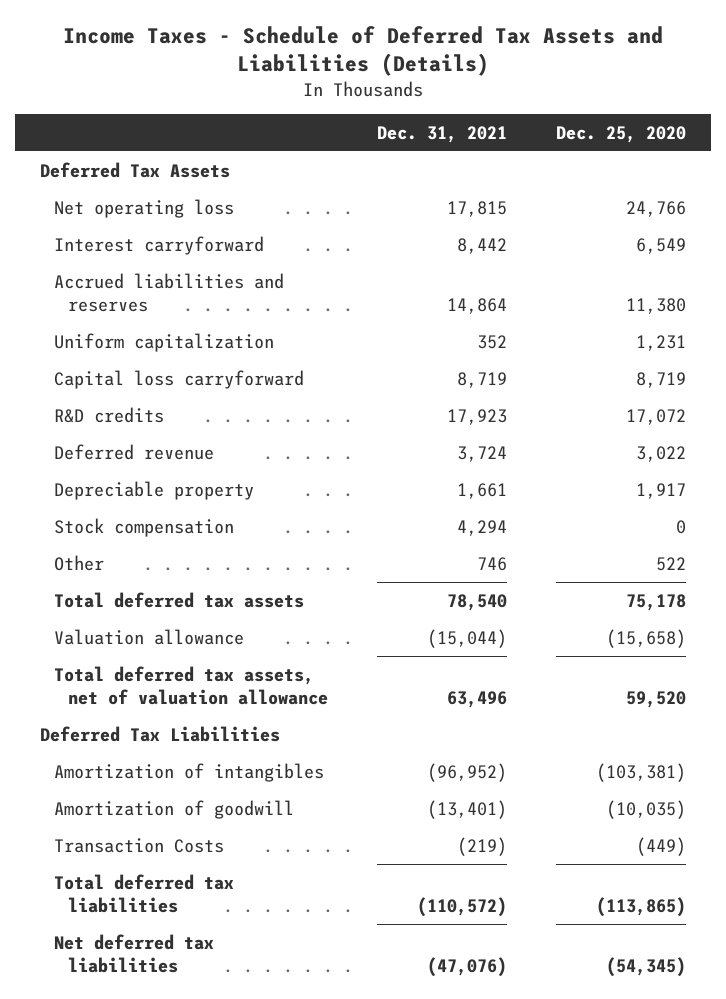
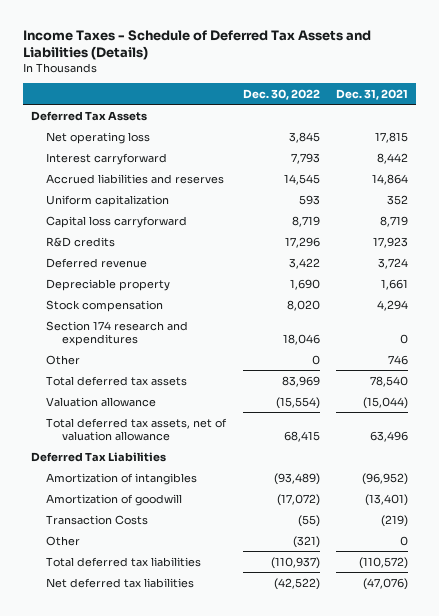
[556,125,687,143] Dec. 25, 2020 -> none
none -> [242,88,320,100] Dec. 30, 2022
none -> [46,320,189,347] Section 174 research and expenditures
none -> [46,535,81,546] Other

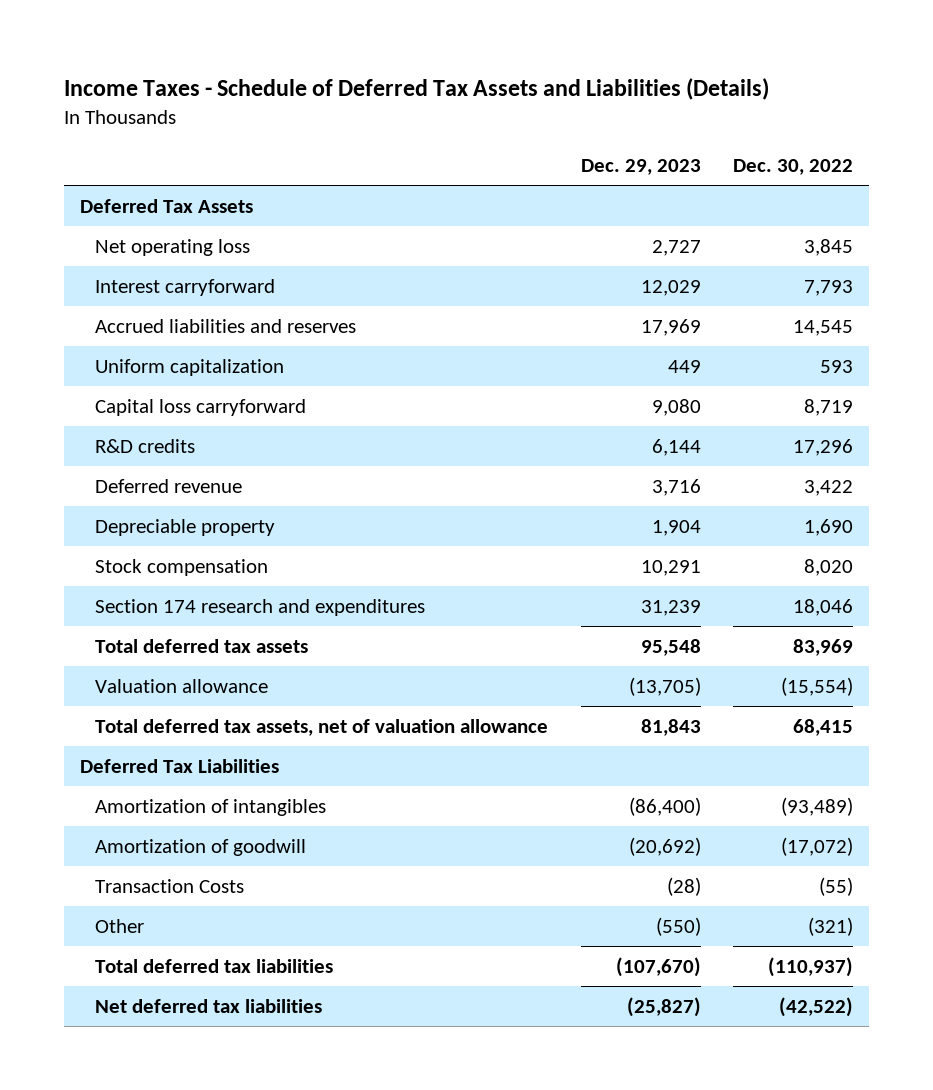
[335,88,408,100] Dec. 31, 2021 -> none
none -> [580,158,701,175] Dec. 29, 2023
[46,354,81,365] Other -> none

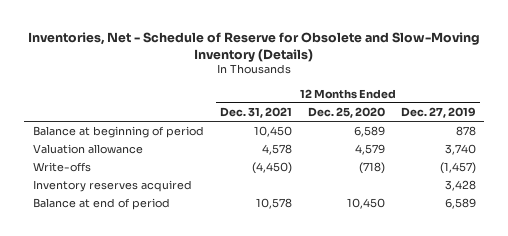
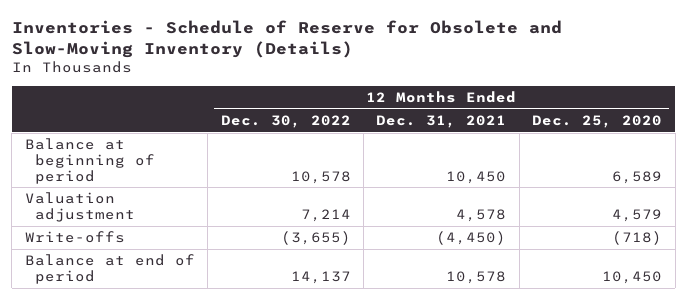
[28,31,481,62] Inventories, Net - Schedule of Reserve for Obsolete and Slow-Moving Inventory (Details) -> [11,19,562,59] Inventories - Schedule of Reserve for Obsolete and Slow-Moving Inventory (Details)
[400,106,476,118] Dec. 27, 2019 -> none
none -> [220,115,351,129] Dec. 30, 2022
[32,144,143,155] Valuation allowance -> [24,192,136,222] Valuation adjustment
[32,180,192,193] Inventory reserves acquired -> none

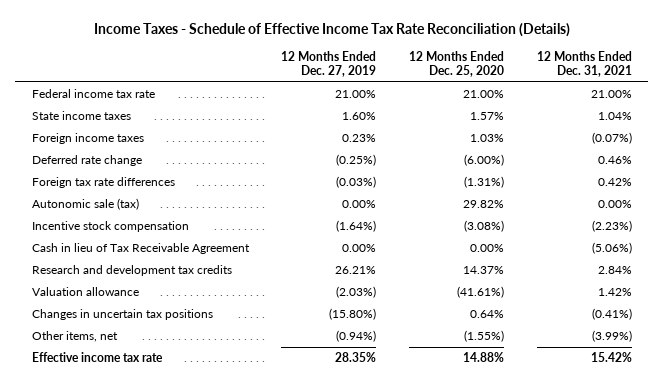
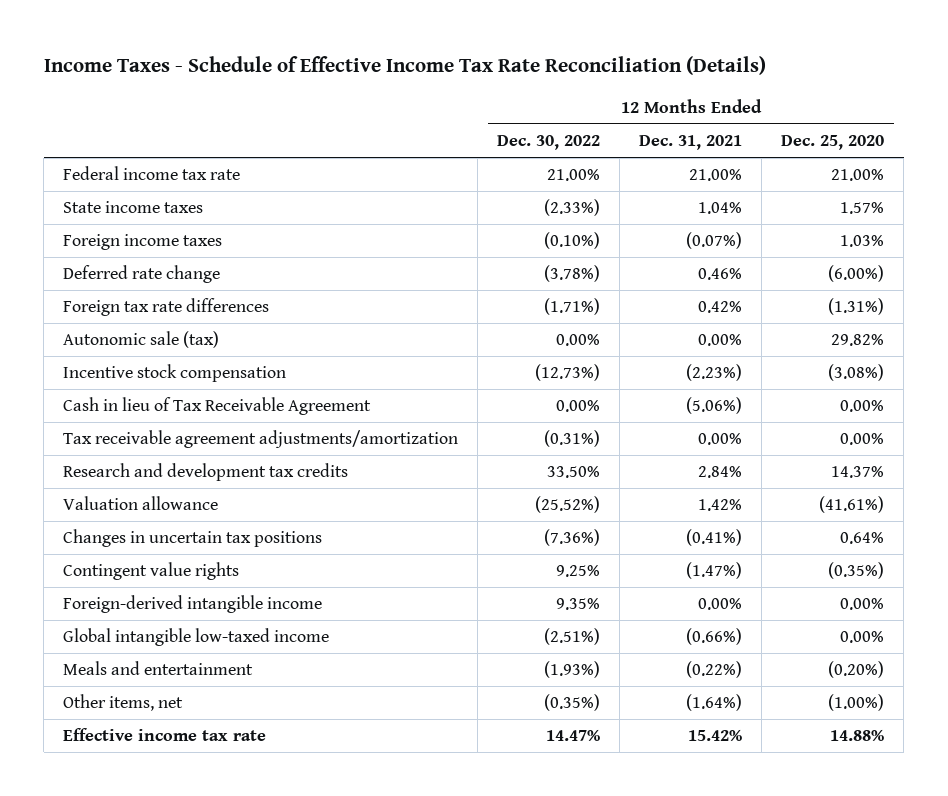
[281,50,377,77] 12 Months Ended Dec. 27, 2019 -> none
none -> [497,135,601,151] Dec. 30, 2022
none -> [63,430,459,449] Tax receivable agreement adjustments/amortization
none -> [63,562,240,581] Contingent value rights
none -> [63,595,323,614] Foreign-derived intangible income
none -> [63,628,330,647] Global intangible low-taxed income
none -> [63,661,254,676] Meals and entertainment
[463,330,504,343] (1.55%) -> [828,694,885,712] (1.00%)
[591,330,632,343] (3.99%) -> [686,694,743,712] (1.64%)

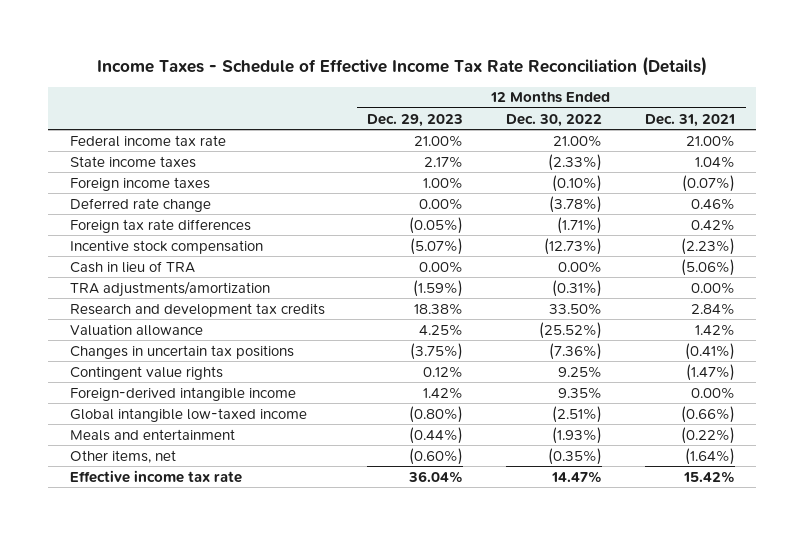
[781,135,885,151] Dec. 25, 2020 -> none
none -> [367,113,464,127] Dec. 29, 2023
[63,331,220,349] Autonomic sale (tax) -> none
[63,397,372,416] Cash in lieu of Tax Receivable Agreement -> [69,260,195,273] Cash in lieu of TRA
[63,430,459,449] Tax receivable agreement adjustments/amortization -> [69,280,270,297] TRA adjustments/amortization

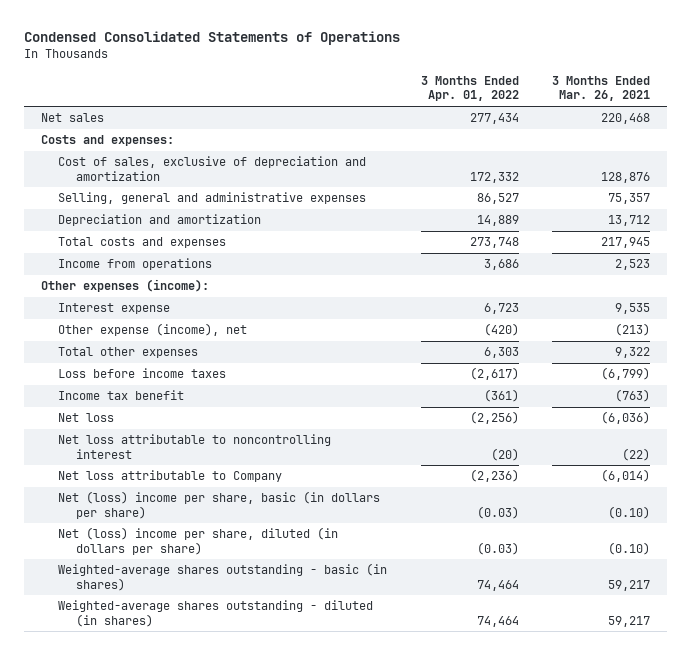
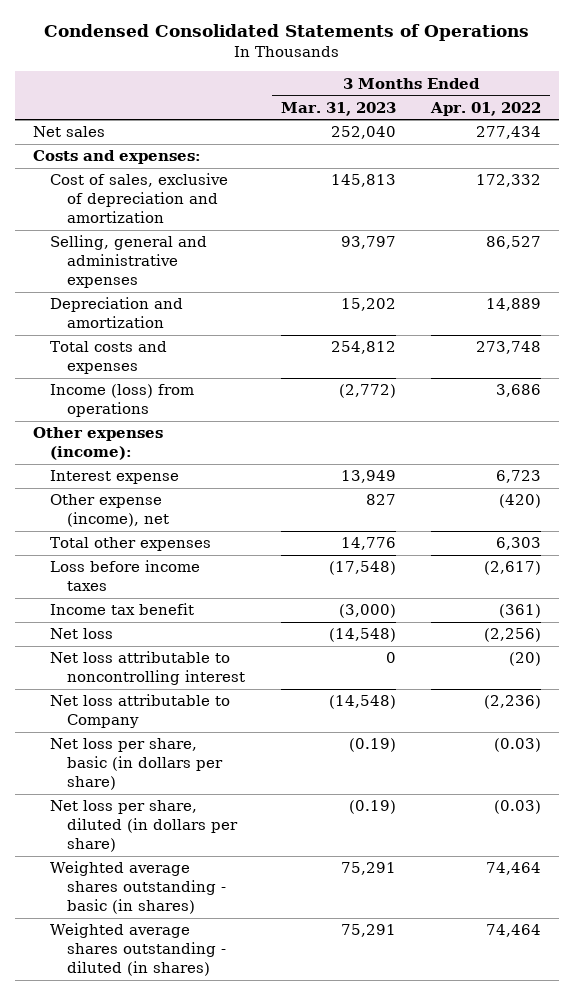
[552,75,651,102] 3 Months Ended Mar. 26, 2021 -> none
none -> [280,101,396,116] Mar. 31, 2023
[58,258,213,271] Income from operations -> [49,384,194,418] Income (loss) from operations
[58,491,381,519] Net (loss) income per share, basic (in dollars per share) -> [49,738,224,790] Net loss per share, basic (in dollars per share)
[58,527,339,555] Net (loss) income per share, diluted (in dollars per share) -> [49,800,239,852] Net loss per share, diluted (in dollars per share)
[58,563,388,591] Weighted-average shares outstanding - basic (in shares) -> [49,861,227,914] Weighted average shares outstanding - basic (in shares)
[58,600,374,627] Weighted-average shares outstanding - diluted (in shares) -> [49,923,227,976] Weighted average shares outstanding - diluted (in shares)

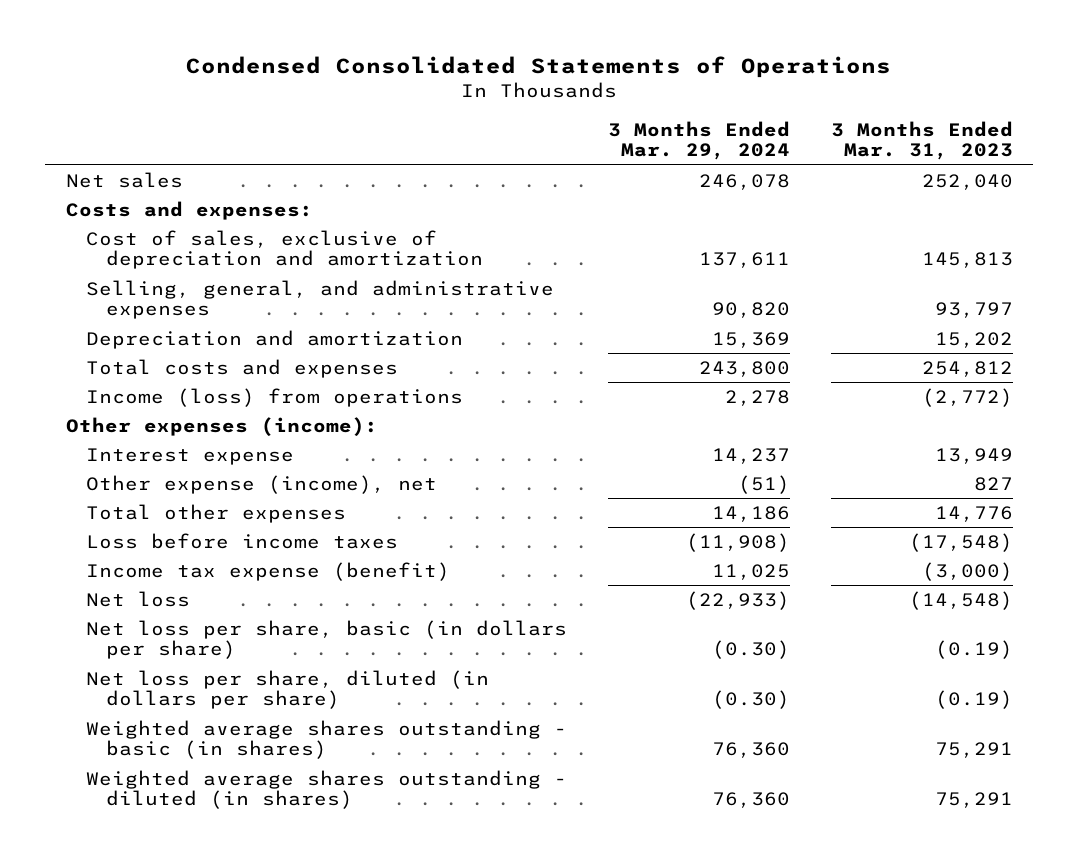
[430,101,542,116] Apr. 01, 2022 -> none
none -> [608,120,791,161] 3 Months Ended Mar. 29, 2024
[49,235,207,288] Selling, general and administrative expenses -> [86,279,555,320] Selling, general, and administrative expenses
[49,603,194,616] Income tax benefit -> [86,561,451,581] Income tax expense (benefit)
[49,651,246,686] Net loss attributable to noncontrolling interest -> none
[49,694,230,729] Net loss attributable to Company -> none

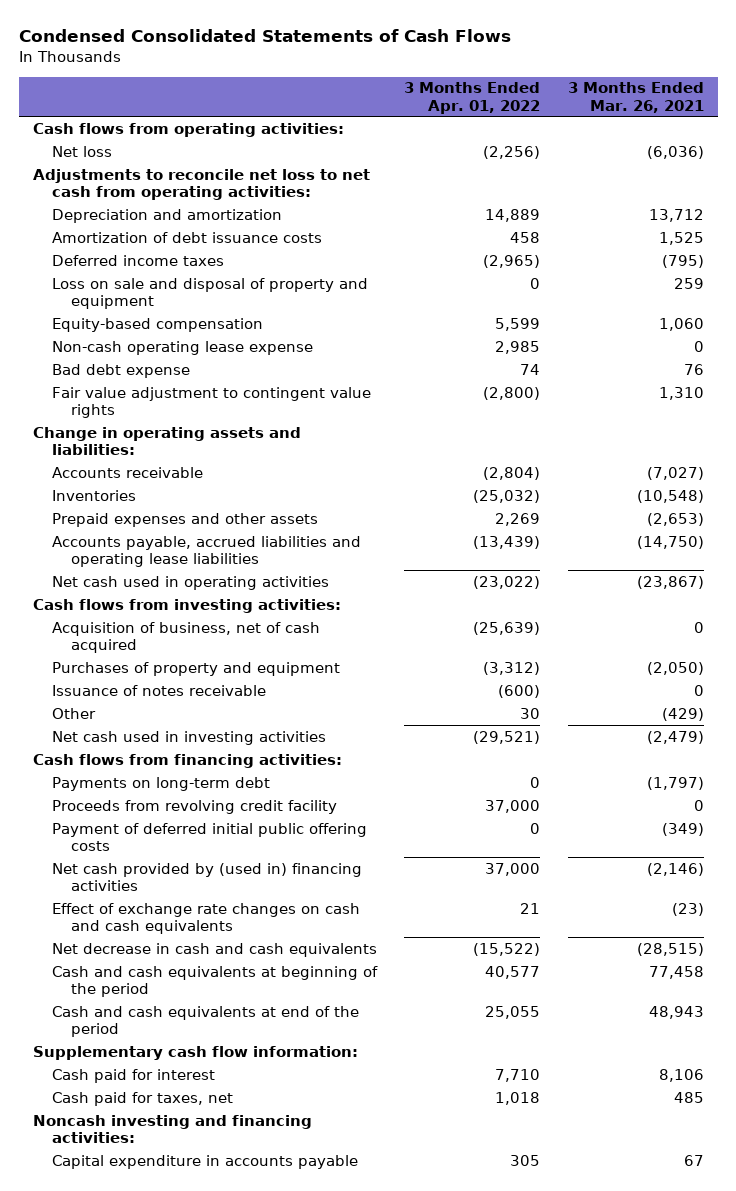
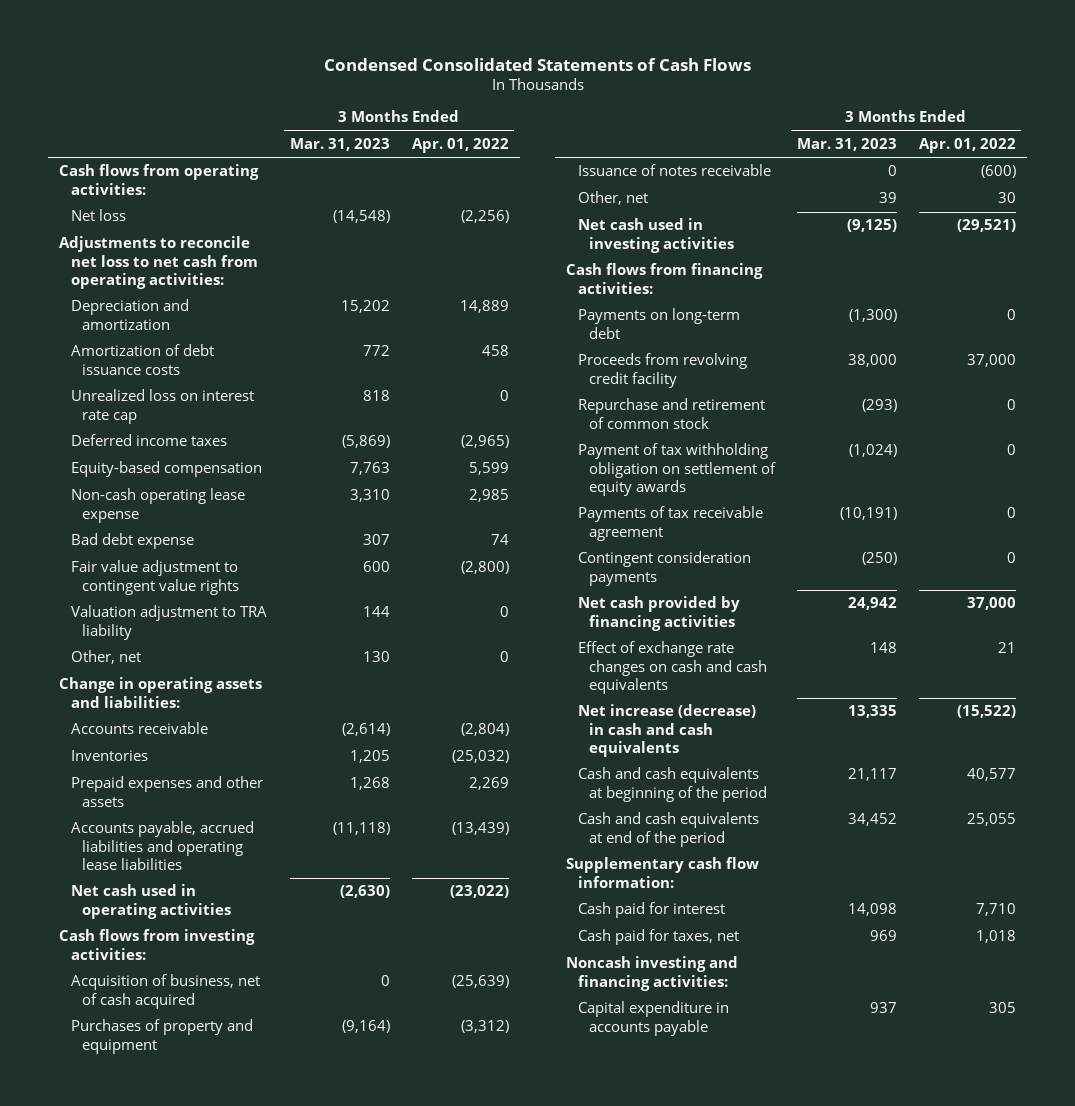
[567,82,704,113] 3 Months Ended Mar. 26, 2021 -> none
none -> [289,137,390,151] Mar. 31, 2023
none -> [70,389,254,424] Unrealized loss on interest rate cap
[51,277,368,309] Loss on sale and disposal of property and equipment -> none
none -> [70,605,267,640] Valuation adjustment to TRA liability
none -> [70,650,141,665] Other, net
[51,707,96,719] Other -> [577,191,648,206] Other, net
[51,822,367,851] Payment of deferred initial public offering costs -> none
none -> [577,398,765,429] Repurchase and retirement of common stock
none -> [577,443,776,496] Payment of tax withholding obligation on settlement of equity awards
none -> [577,506,763,541] Payments of tax receivable agreement
none -> [577,551,751,586] Contingent consideration payments
[51,862,362,891] Net cash provided by (used in) financing activities -> [577,596,740,631] Net cash provided by financing activities
[51,942,377,957] Net decrease in cash and cash equivalents -> [577,704,756,757] Net increase (decrease) in cash and cash equivalents

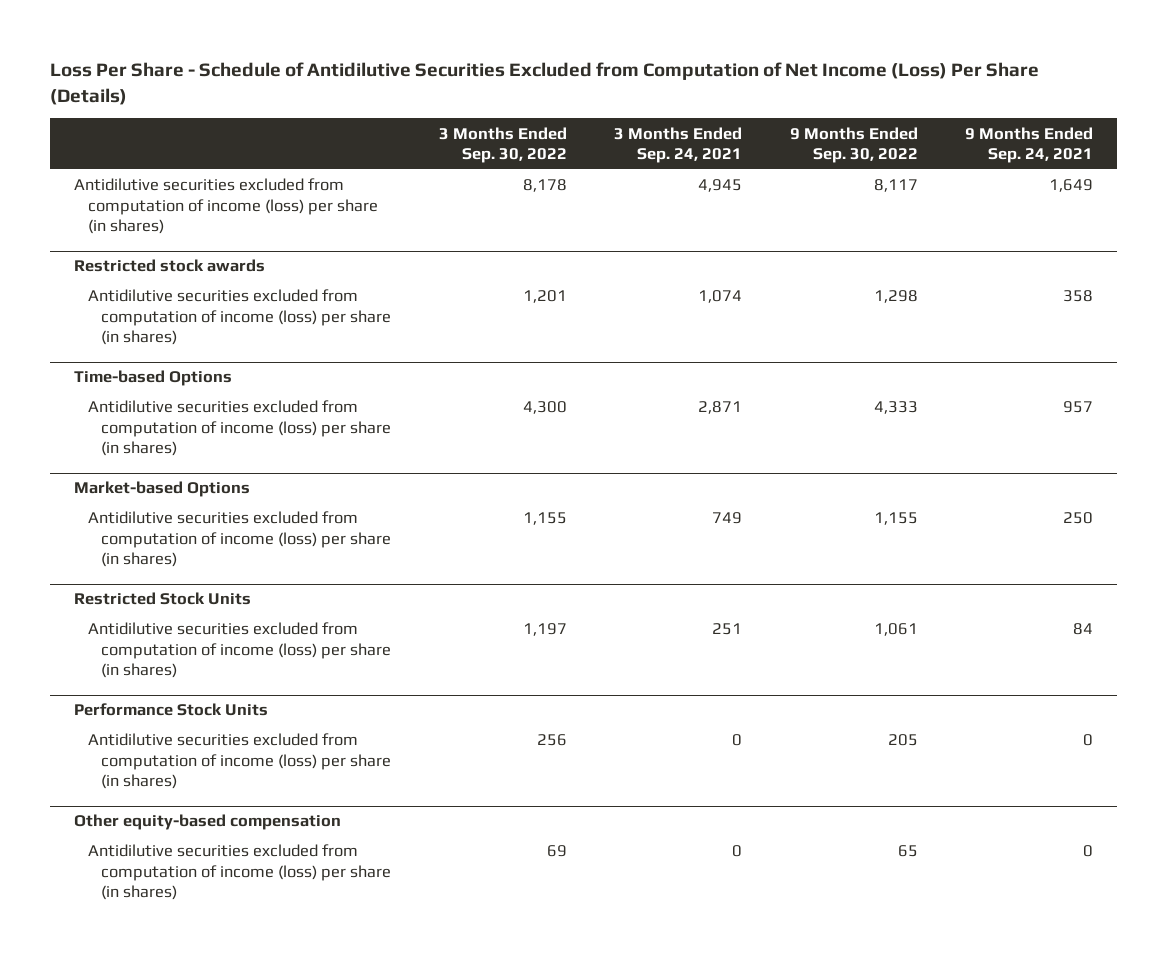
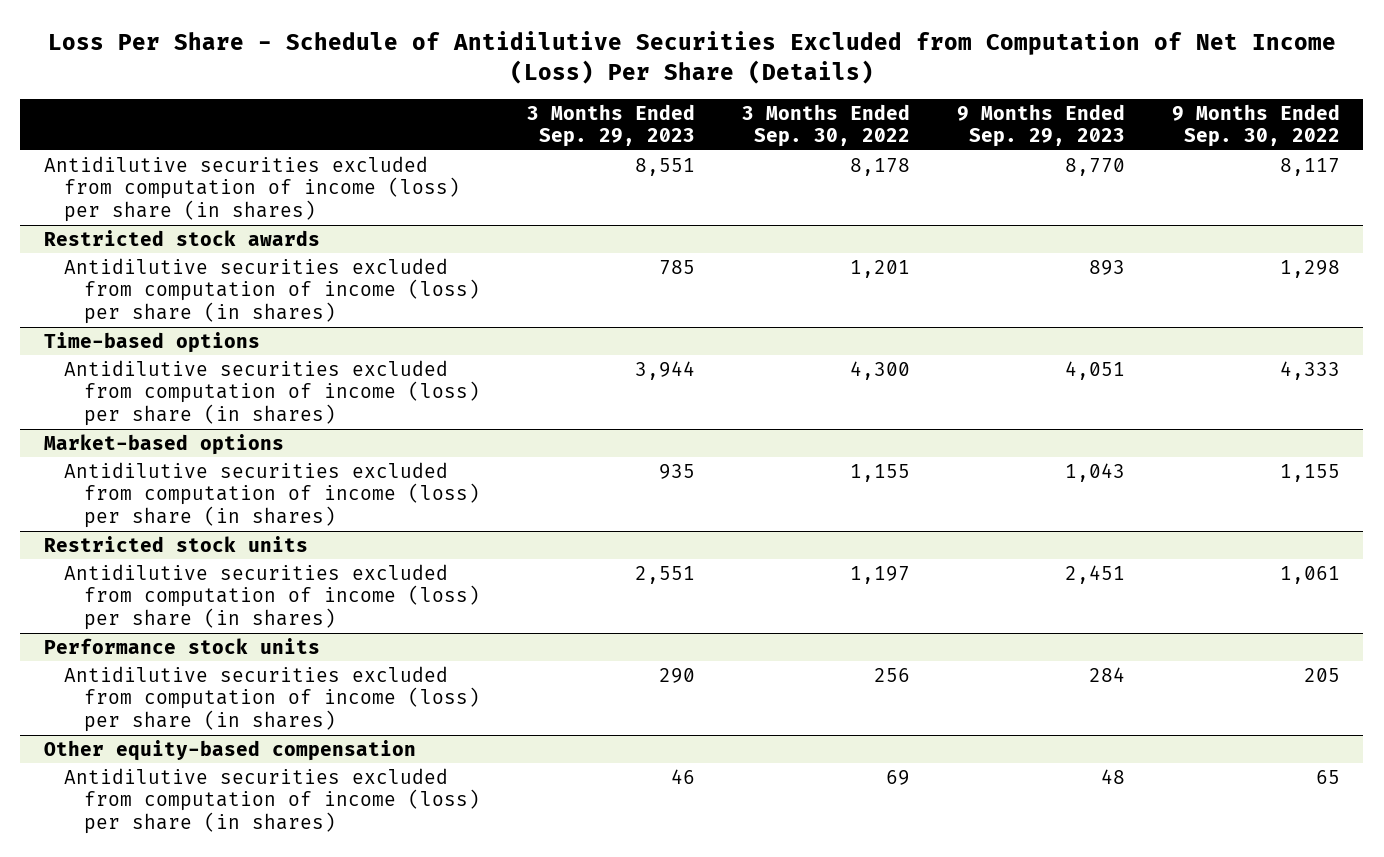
[614,126,743,164] 3 Months Ended Sep. 24, 2021 -> none
[965,126,1094,164] 9 Months Ended Sep. 24, 2021 -> none
none -> [526,103,695,148] 3 Months Ended Sep. 29, 2023
none -> [956,103,1125,148] 9 Months Ended Sep. 29, 2023
[74,370,233,387] Time-based Options -> [43,331,260,353] Time-based options
[74,481,251,498] Market-based Options -> [43,433,284,455] Market-based options
[74,592,252,606] Restricted Stock Units -> [43,535,308,552] Restricted stock units
[74,703,269,717] Performance Stock Units -> [43,637,320,654] Performance stock units

